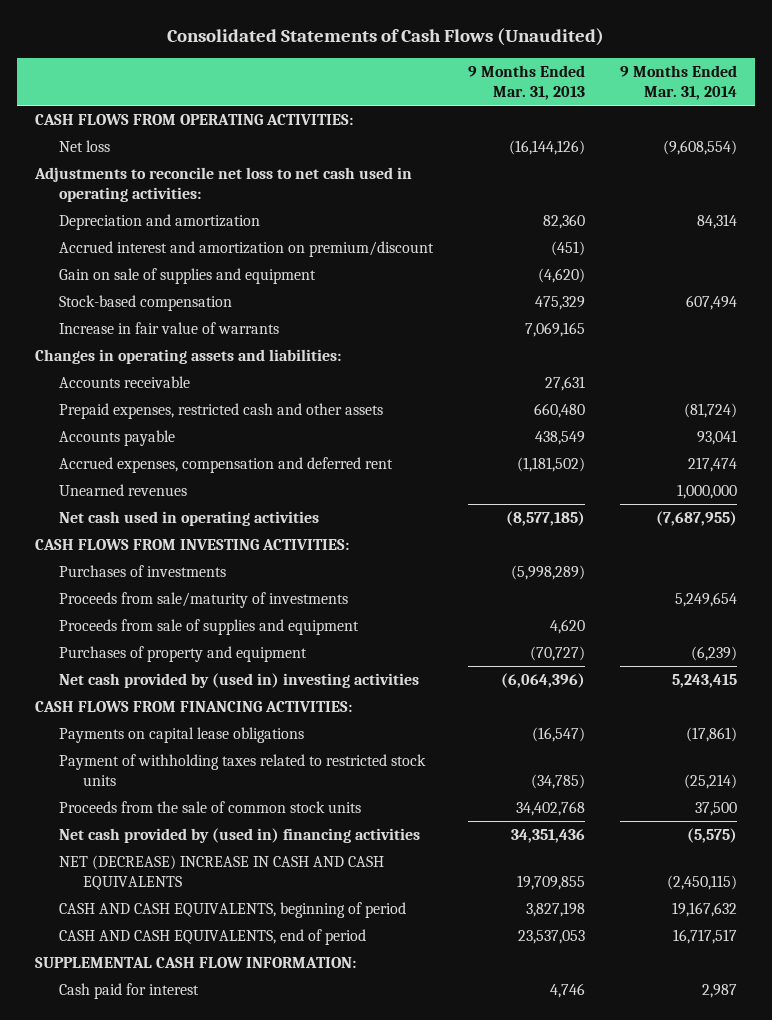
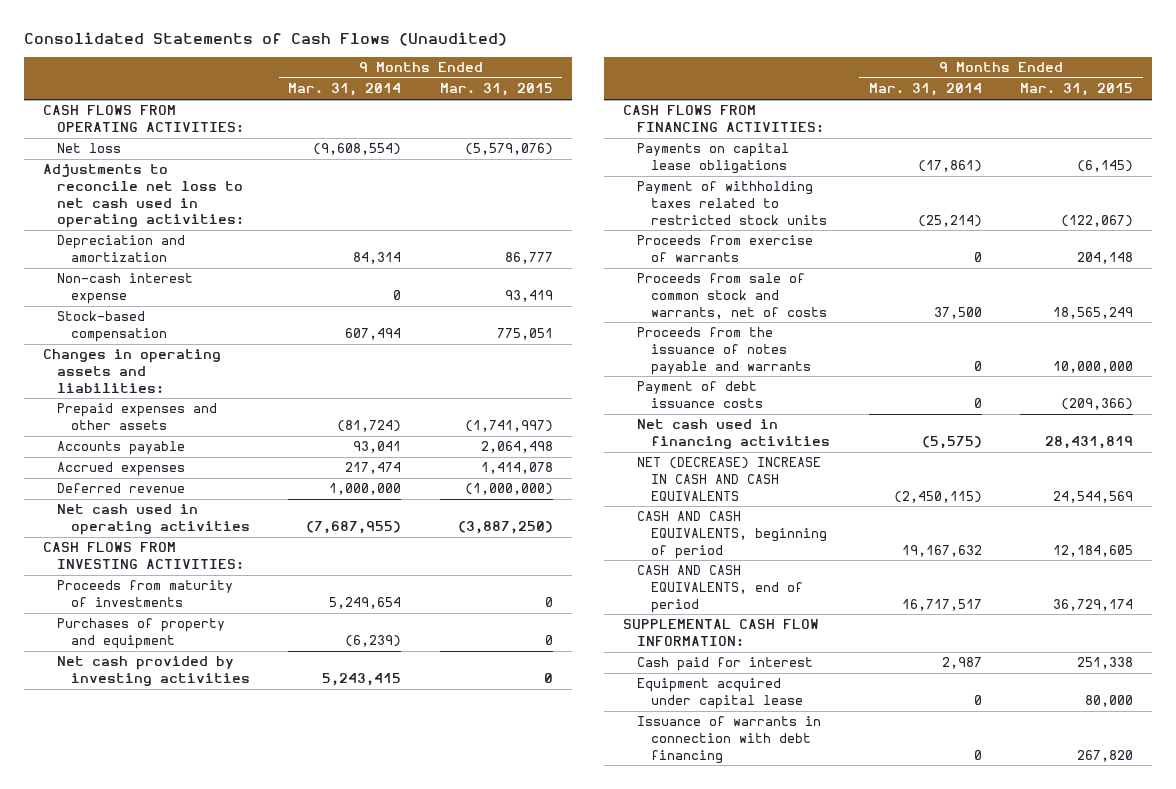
[467,65,585,100] 9 Months Ended Mar. 31, 2013 -> none
none -> [439,83,553,97] Mar. 31, 2015
[58,241,434,258] Accrued interest and amortization on premium/discount -> none
[58,268,316,285] Gain on sale of supplies and equipment -> none
none -> [57,273,194,304] Non-cash interest expense
[58,322,279,335] Increase in fair value of warrants -> none
[58,376,190,389] Accounts receivable -> none
[58,403,383,420] Prepaid expenses, restricted cash and other assets -> [57,403,218,430] Prepaid expenses and other assets
[58,457,393,474] Accrued expenses, compensation and deferred rent -> [57,462,186,477] Accrued expenses
[58,484,187,497] Unearned revenues -> [57,483,186,494] Deferred revenue
[58,565,226,578] Purchases of investments -> none
[58,619,359,636] Proceeds from sale of supplies and equipment -> none
[58,592,348,609] Proceeds from sale/maturity of investments -> [57,580,234,607] Proceeds from maturity of investments
[58,673,419,689] Net cash provided by (used in) investing activities -> [57,656,251,686] Net cash provided by investing activities
none -> [637,235,814,262] Proceeds from exercise of warrants
[58,801,361,814] Proceeds from the sale of common stock units -> [637,273,828,319] Proceeds from sale of common stock and warrants, net of costs
none -> [637,327,812,375] Proceeds from the issuance of notes payable and warrants
none -> [637,381,764,408] Payment of debt issuance costs
[58,828,420,844] Net cash provided by (used in) financing activities -> [637,419,831,449] Net cash used in financing activities
none -> [637,678,804,709] Equipment acquired under capital lease
none -> [637,716,822,764] Issuance of warrants in connection with debt financing

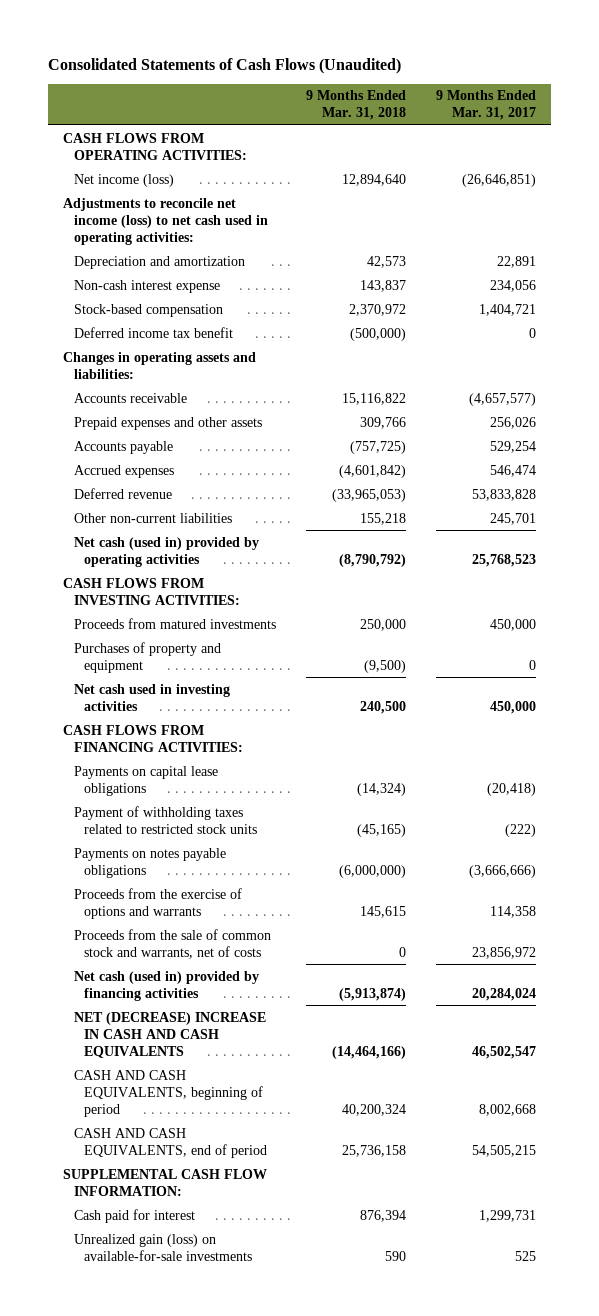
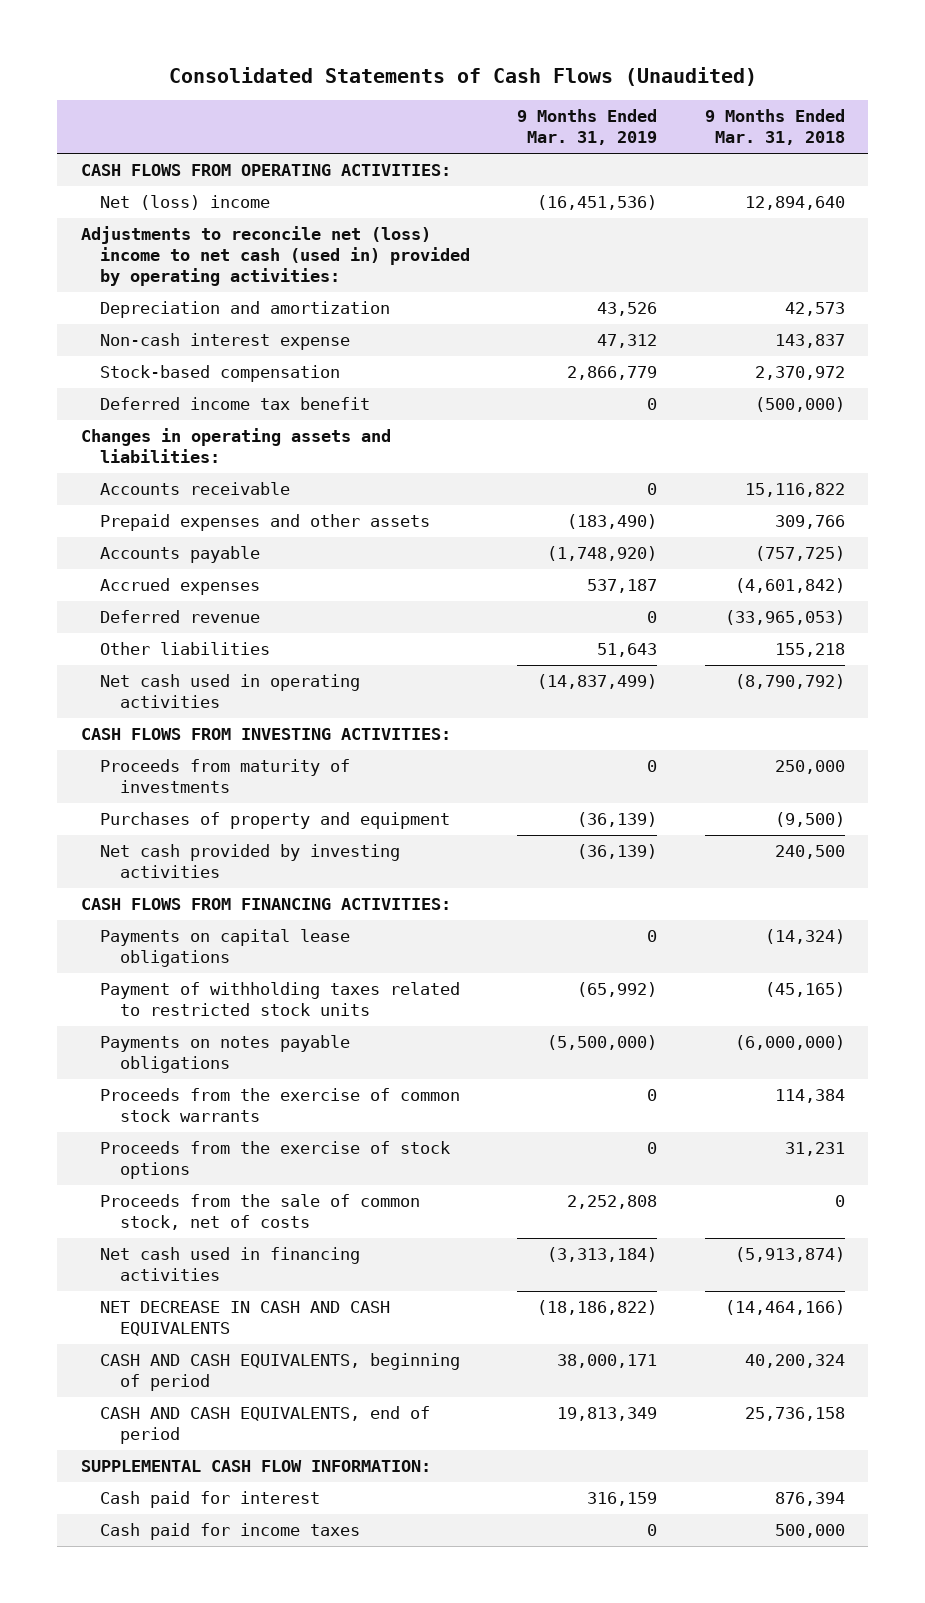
[436,90,537,121] 9 Months Ended Mar. 31, 2017 -> none
none -> [517,109,658,146] 9 Months Ended Mar. 31, 2019
[73,173,174,187] Net income (loss) -> [100,195,271,211] Net (loss) income
[62,197,268,245] Adjustments to reconcile net income (loss) to net cash used in operating activities: -> [80,226,471,287] Adjustments to reconcile net (loss) income to net cash (used in) provided by operating activities:
[73,512,232,523] Other non-current liabilities -> [100,642,271,656] Other liabilities
[73,536,259,567] Net cash (used in) provided by operating activities -> [100,674,361,709] Net cash used in operating activities
[73,617,276,629] Proceeds from matured investments -> [100,759,351,794] Proceeds from maturity of investments
[73,683,230,711] Net cash used in investing activities -> [100,844,401,879] Net cash provided by investing activities
[73,887,242,919] Proceeds from the exercise of options and warrants -> [100,1088,461,1123] Proceeds from the exercise of common stock warrants
[359,905,406,918] 145,615 -> [774,1089,845,1104] 114,384
none -> [100,1141,451,1180] Proceeds from the exercise of stock options
[73,928,271,959] Proceeds from the sale of common stock and warrants, net of costs -> [100,1194,421,1231] Proceeds from the sale of common stock, net of costs
[73,970,259,1001] Net cash (used in) provided by financing activities -> [100,1247,361,1282] Net cash used in financing activities
[73,1011,266,1058] NET (DECREASE) INCREASE IN CASH AND CASH EQUIVALENTS -> [100,1301,391,1337] NET DECREASE IN CASH AND CASH EQUIVALENTS
[73,1233,253,1261] Unrealized gain (loss) on available-for-sale investments -> none
none -> [100,1523,361,1541] Cash paid for income taxes

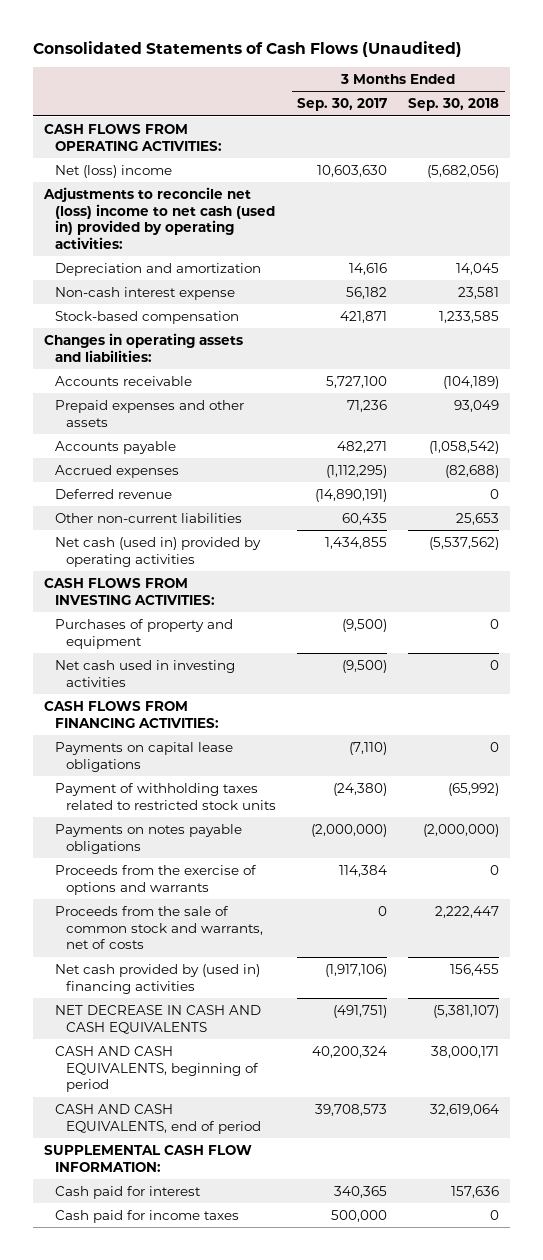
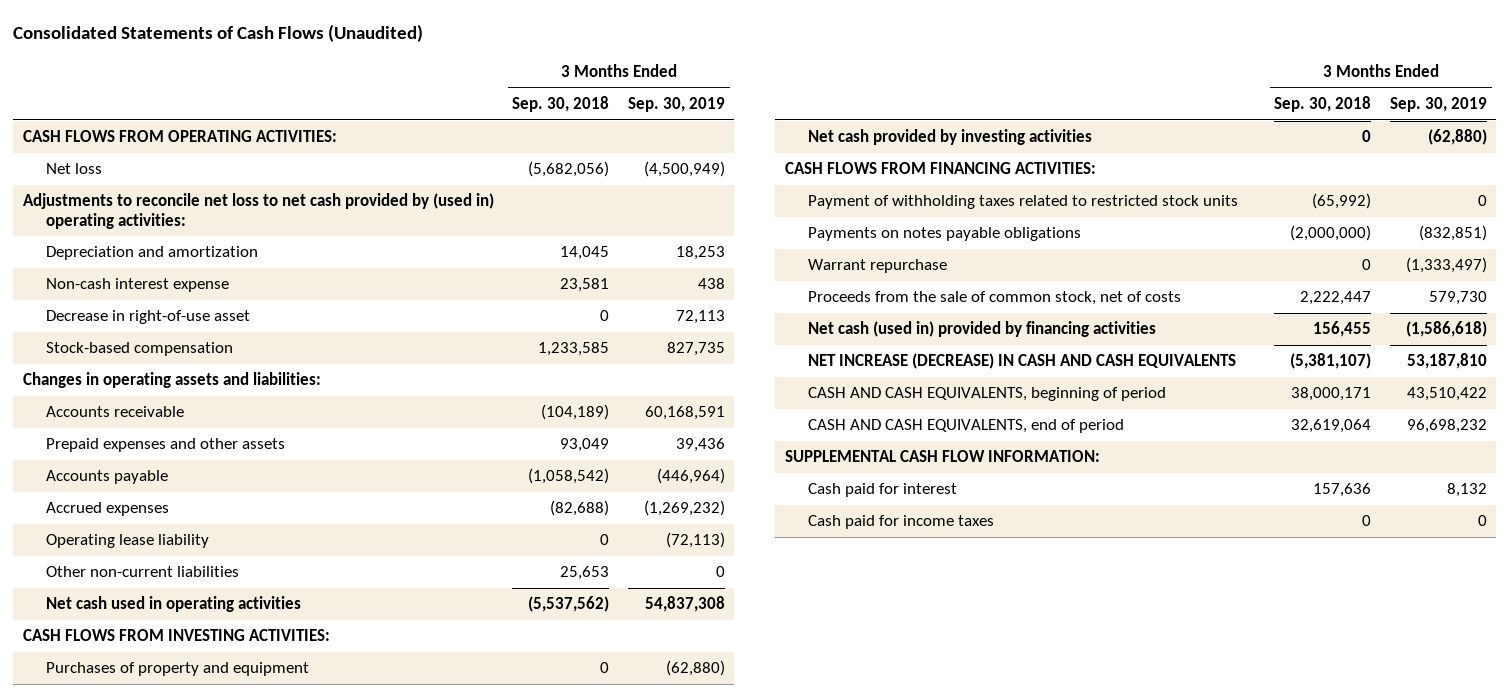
[297,98,388,112] Sep. 30, 2017 -> none
none -> [627,97,725,113] Sep. 30, 2019
[54,164,172,178] Net (loss) income -> [46,163,103,175] Net loss
[42,186,275,249] Adjustments to reconcile net (loss) income to net cash (used in) provided by operating activities: -> [22,193,494,229] Adjustments to reconcile net loss to net cash provided by (used in) operating activities:
none -> [46,310,251,325] Decrease in right-of-use asset
[54,488,172,499] Deferred revenue -> none
none -> [46,534,210,549] Operating lease liability
[54,536,261,567] Net cash (used in) provided by operating activities -> [46,596,302,613] Net cash used in operating activities
[54,659,235,687] Net cash used in investing activities -> [808,129,1093,146] Net cash provided by investing activities
[54,741,233,772] Payments on capital lease obligations -> none
[54,864,257,895] Proceeds from the exercise of options and warrants -> none
none -> [808,259,948,274] Warrant repurchase
[54,905,263,950] Proceeds from the sale of common stock and warrants, net of costs -> [808,291,1182,306] Proceeds from the sale of common stock, net of costs
[54,963,260,994] Net cash provided by (used in) financing activities -> [808,321,1157,338] Net cash (used in) provided by financing activities
[54,1004,261,1034] NET DECREASE IN CASH AND CASH EQUIVALENTS -> [808,353,1237,370] NET INCREASE (DECREASE) IN CASH AND CASH EQUIVALENTS

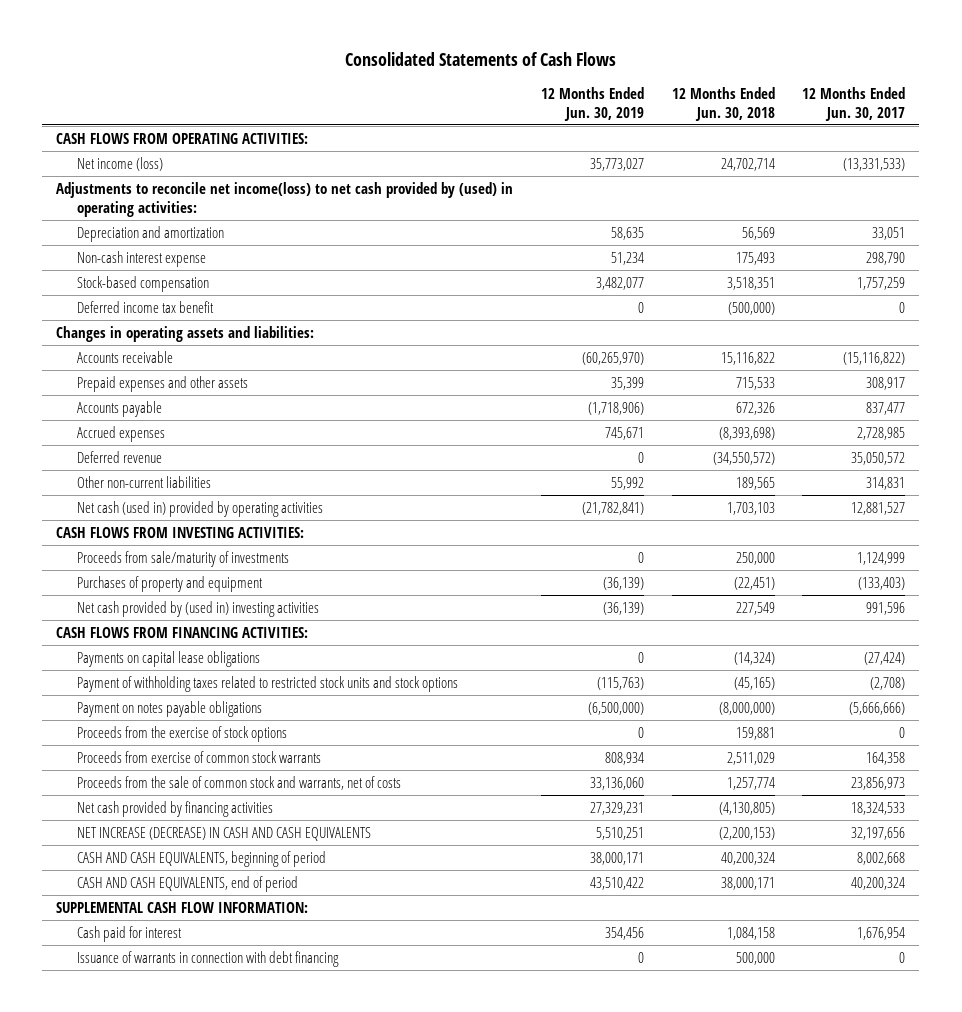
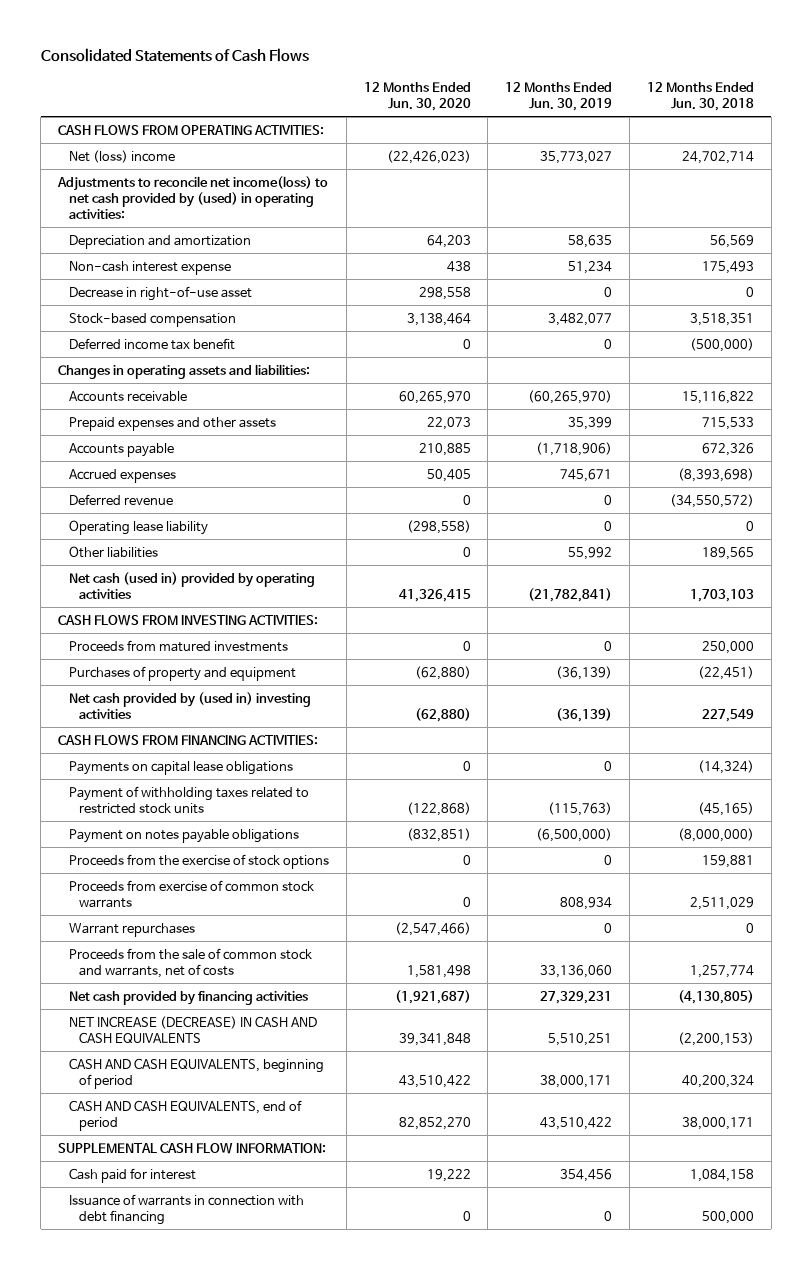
[802,86,906,121] 12 Months Ended Jun. 30, 2017 -> none
none -> [363,82,471,112] 12 Months Ended Jun. 30, 2020
[76,156,163,171] Net income (loss) -> [68,149,175,163] Net (loss) income
none -> [68,285,252,301] Decrease in right-of-use asset
none -> [68,519,208,535] Operating lease liability
[76,475,211,488] Other non-current liabilities -> [68,545,158,558] Other liabilities
[76,550,289,567] Proceeds from sale/maturity of investments -> [68,639,288,652] Proceeds from matured investments
[76,675,458,692] Payment of withholding taxes related to restricted stock units and stock options -> [68,785,309,814] Payment of withholding taxes related to restricted stock units
none -> [68,922,195,937] Warrant repurchases

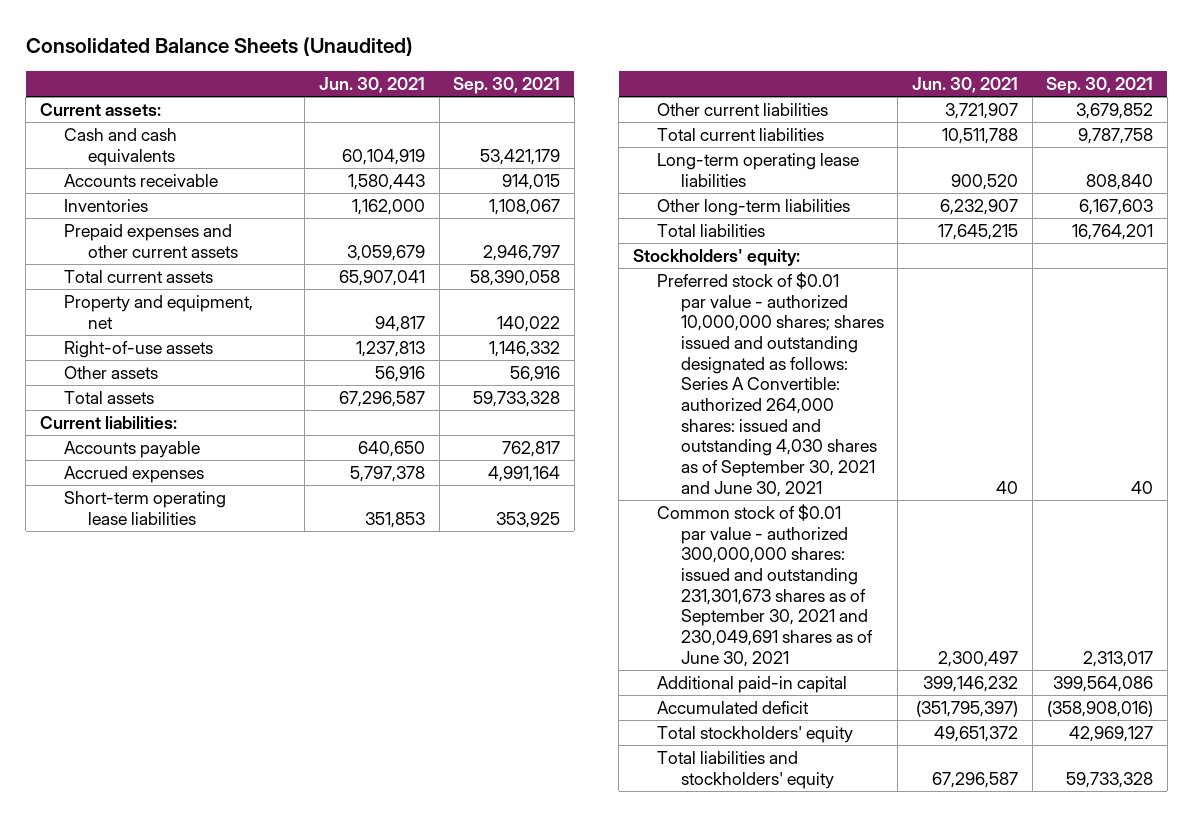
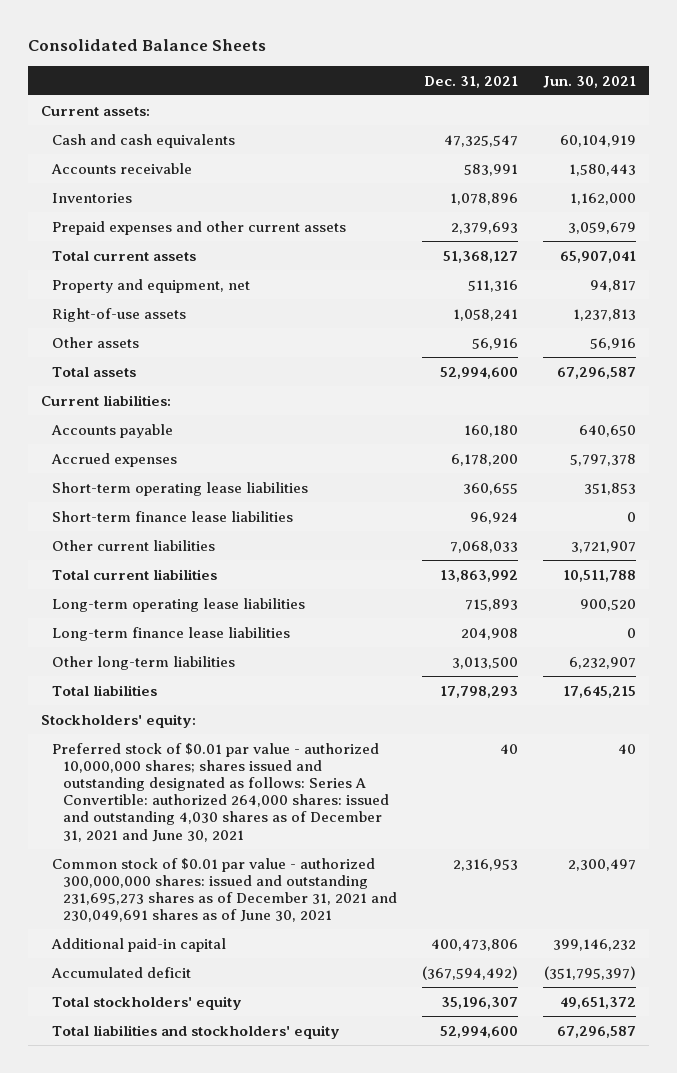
[25,37,413,57] Consolidated Balance Sheets (Unaudited) -> [28,39,267,52] Consolidated Balance Sheets
[453,77,561,95] Sep. 30, 2021 -> none
none -> [424,75,519,88] Dec. 31, 2021
none -> [51,510,293,522] Short-term finance lease liabilities
none -> [51,626,290,641] Long-term finance lease liabilities
[656,272,884,497] Preferred stock of $0.01 par value - authorized 10,000,000 shares; shares issued and outstanding designated as follows: Series A Convertible: authorized 264,000 shares: issued and outstanding 4,030 shares as of September 30, 2021 and June 30, 2021 -> [51,742,389,842] Preferred stock of $0.01 par value - authorized 10,000,000 shares; shares issued and outstanding designated as follows: Series A Convertible: authorized 264,000 shares: issued and outstanding 4,030 shares as of December 31, 2021 and June 30, 2021
[656,504,873,667] Common stock of $0.01 par value - authorized 300,000,000 shares: issued and outstanding 231,301,673 shares as of September 30, 2021 and 230,049,691 shares as of June 30, 2021 -> [51,857,397,923] Common stock of $0.01 par value - authorized 300,000,000 shares: issued and outstanding 231,695,273 shares as of December 31, 2021 and 230,049,691 shares as of June 30, 2021

